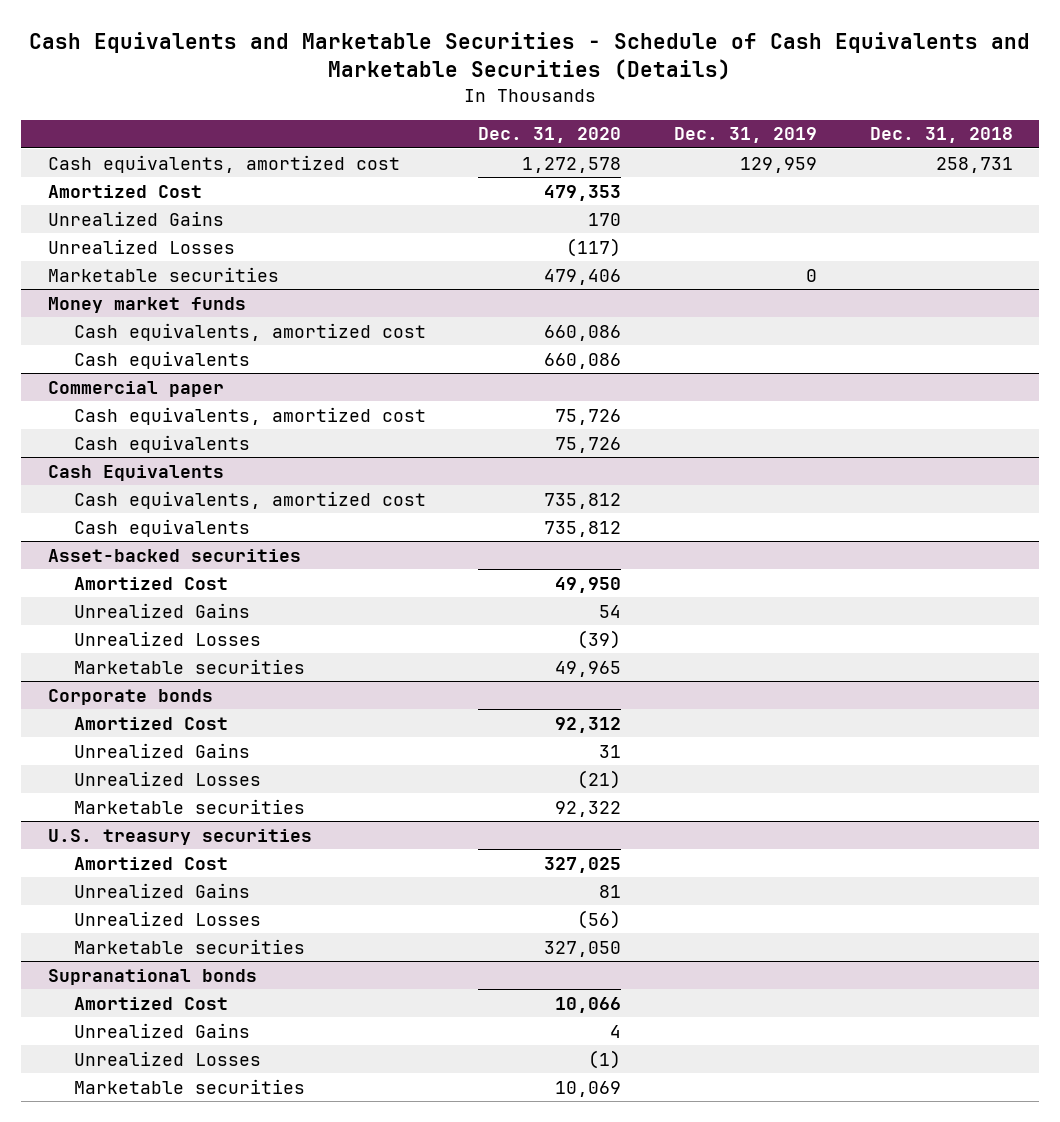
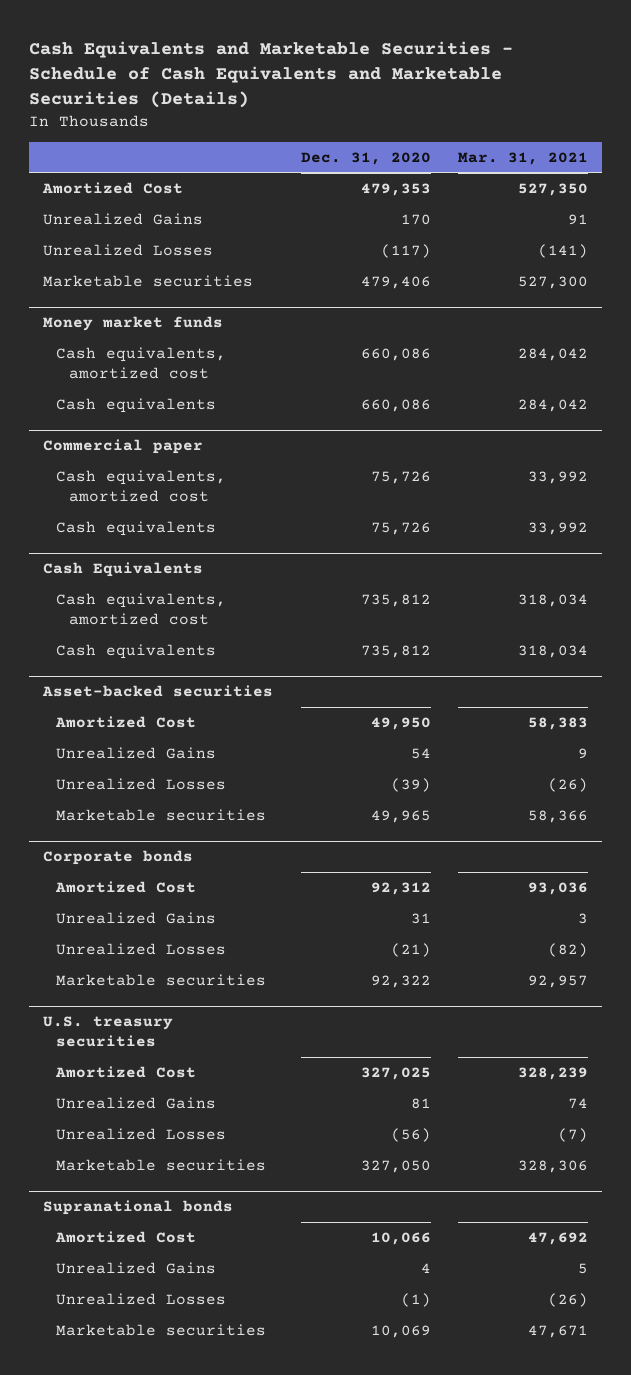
[674,127,818,144] Dec. 31, 2019 -> none
[869,127,1013,144] Dec. 31, 2018 -> none
none -> [458,151,589,165] Mar. 31, 2021
[47,154,400,173] Cash equivalents, amortized cost -> none

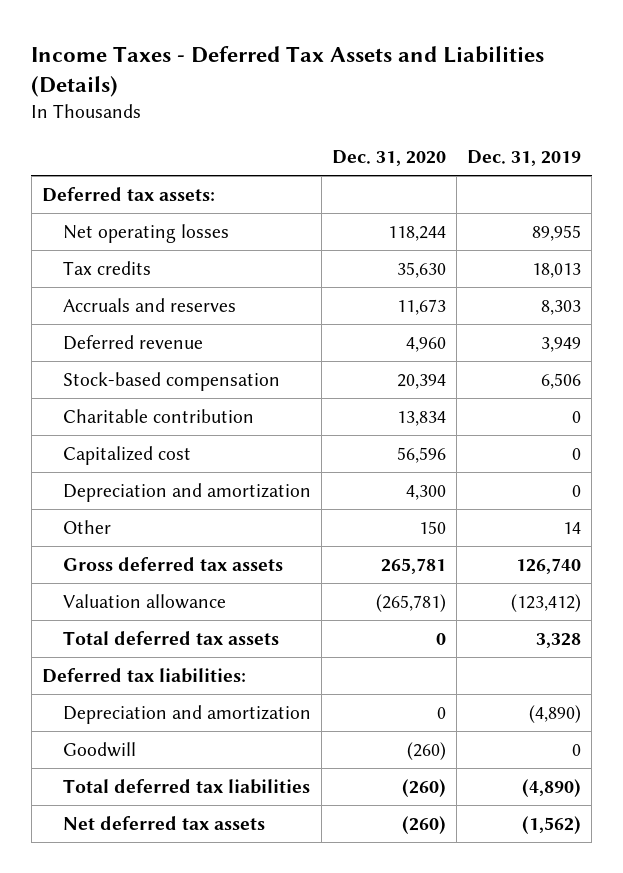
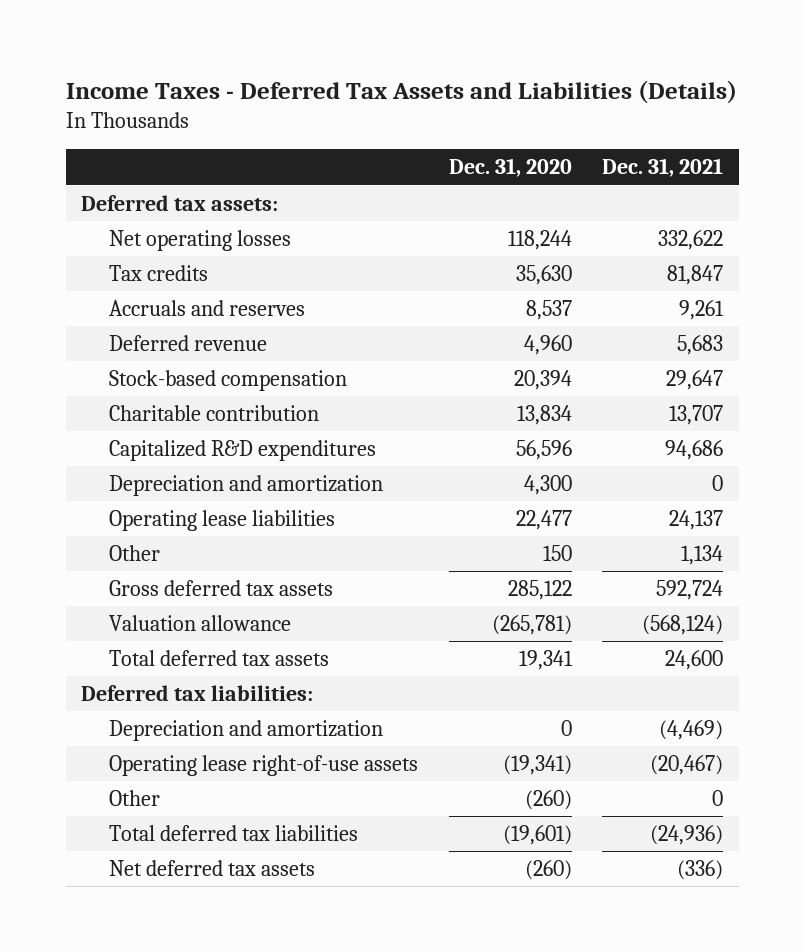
[467,149,582,166] Dec. 31, 2019 -> none
none -> [602,158,724,178] Dec. 31, 2021
[397,298,447,315] 11,673 -> [525,300,572,321] 8,537
[63,445,192,465] Capitalized cost -> [108,440,376,462] Capitalized R&D expenditures
none -> [108,510,335,532] Operating lease liabilities
[381,557,447,574] 265,781 -> [507,580,572,601] 285,122
[436,632,447,645] 0 -> [518,650,573,671] 19,341
[63,741,137,757] Goodwill -> none
none -> [108,755,418,777] Operating lease right-of-use assets
none -> [108,790,160,807] Other
[402,778,447,797] (260) -> [502,825,572,846] (19,601)

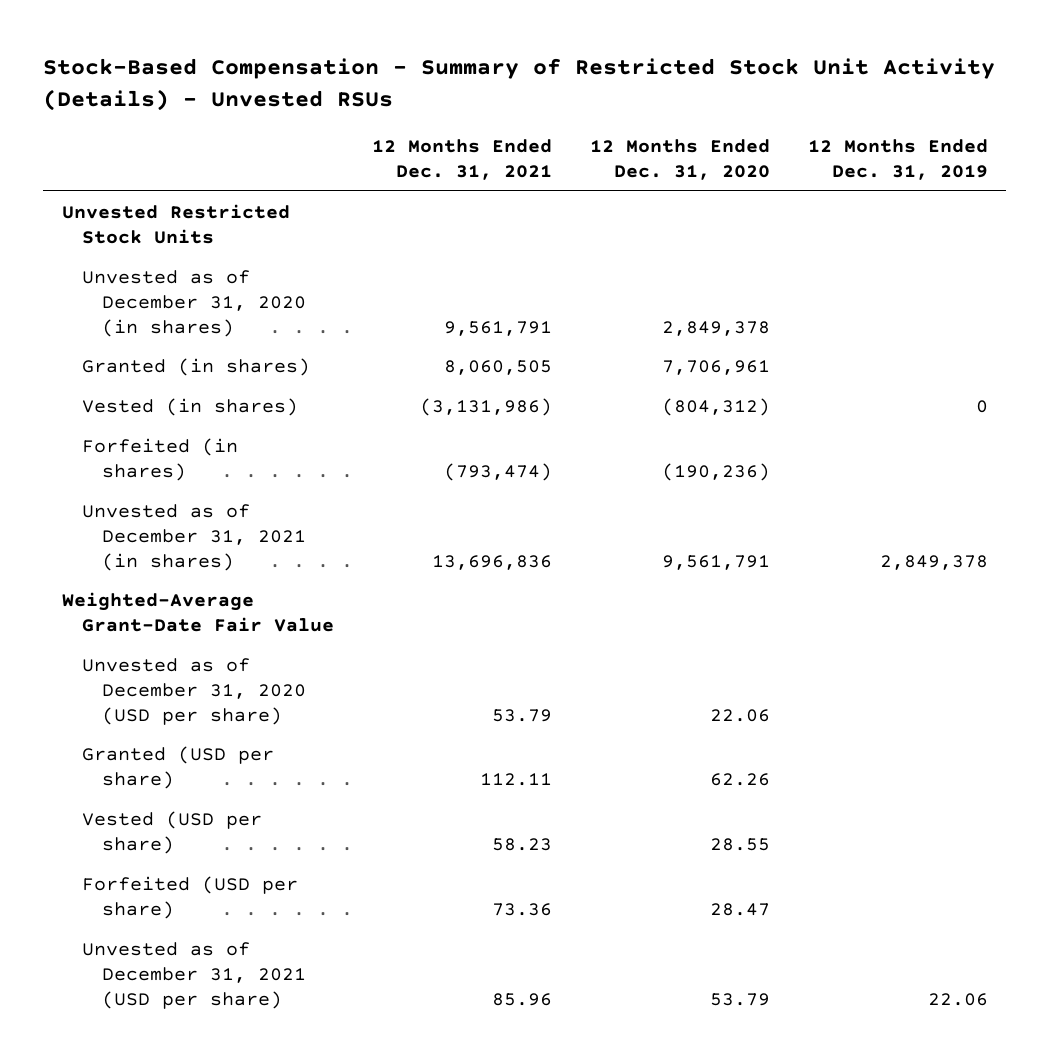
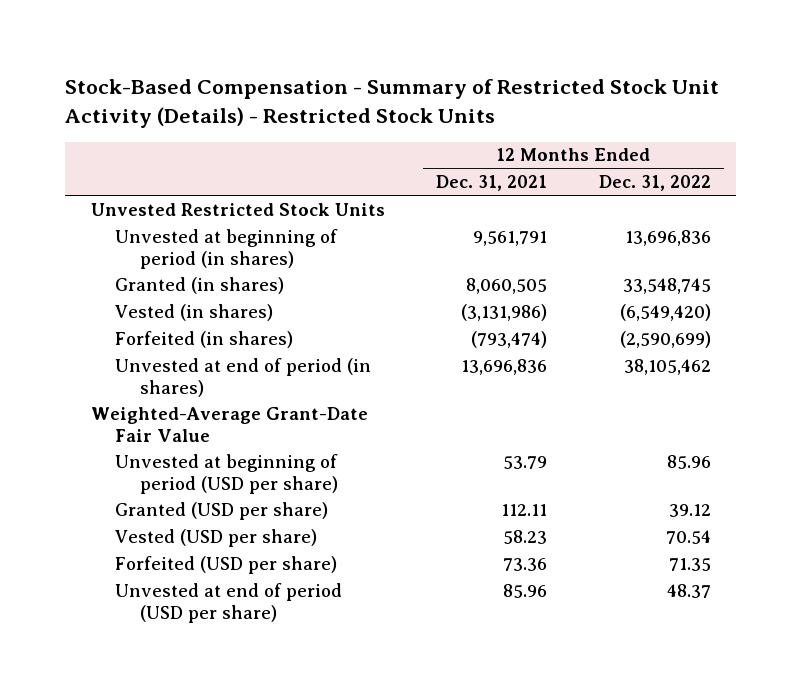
[43,58,996,111] Stock-Based Compensation - Summary of Restricted Stock Unit Activity (Details) - Unvested RSUs -> [65,79,720,129] Stock-Based Compensation - Summary of Restricted Stock Unit Activity (Details) - Restricted Stock Units
[589,138,770,180] 12 Months Ended Dec. 31, 2020 -> none
[807,138,988,180] 12 Months Ended Dec. 31, 2019 -> none
none -> [598,175,711,192] Dec. 31, 2022
[81,269,306,337] Unvested as of December 31, 2020 (in shares) -> [115,228,339,269] Unvested at beginning of period (in shares)
[81,503,306,571] Unvested as of December 31, 2021 (in shares) -> [115,357,372,397] Unvested at end of period (in shares)
[81,657,306,725] Unvested as of December 31, 2020 (USD per share) -> [115,453,339,494] Unvested at beginning of period (USD per share)
[81,941,306,1009] Unvested as of December 31, 2021 (USD per share) -> [115,582,343,623] Unvested at end of period (USD per share)

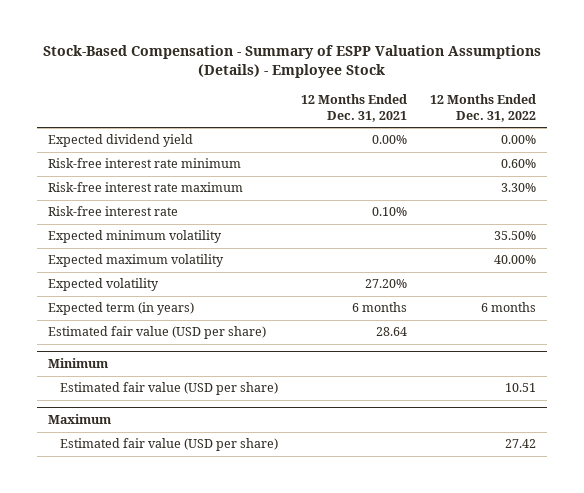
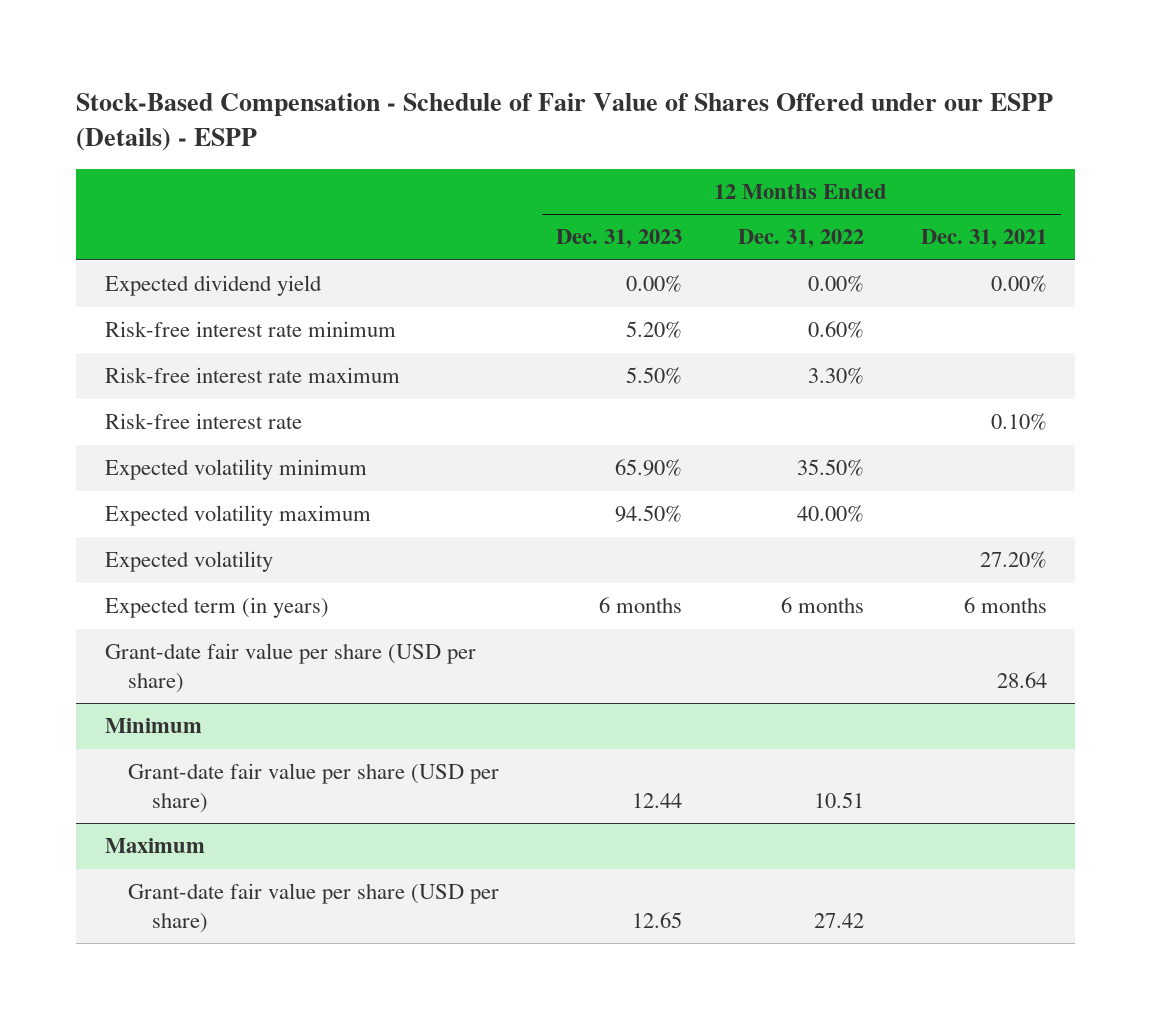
[42,44,541,79] Stock-Based Compensation - Summary of ESPP Valuation Assumptions (Details) - Employee Stock -> [76,93,1054,152] Stock-Based Compensation - Schedule of Fair Value of Shares Offered under our ESPP (Details) - ESPP
none -> [555,229,682,249] Dec. 31, 2023
[48,230,223,244] Expected minimum volatility -> [104,459,367,481] Expected volatility minimum
[48,254,225,268] Expected maximum volatility -> [104,505,371,527] Expected volatility maximum
[48,326,267,340] Estimated fair value (USD per share) -> [104,643,476,693] Grant-date fair value per share (USD per share)
[60,382,279,396] Estimated fair value (USD per share) -> [128,763,500,813] Grant-date fair value per share (USD per share)
[60,438,279,452] Estimated fair value (USD per share) -> [128,883,500,933] Grant-date fair value per share (USD per share)

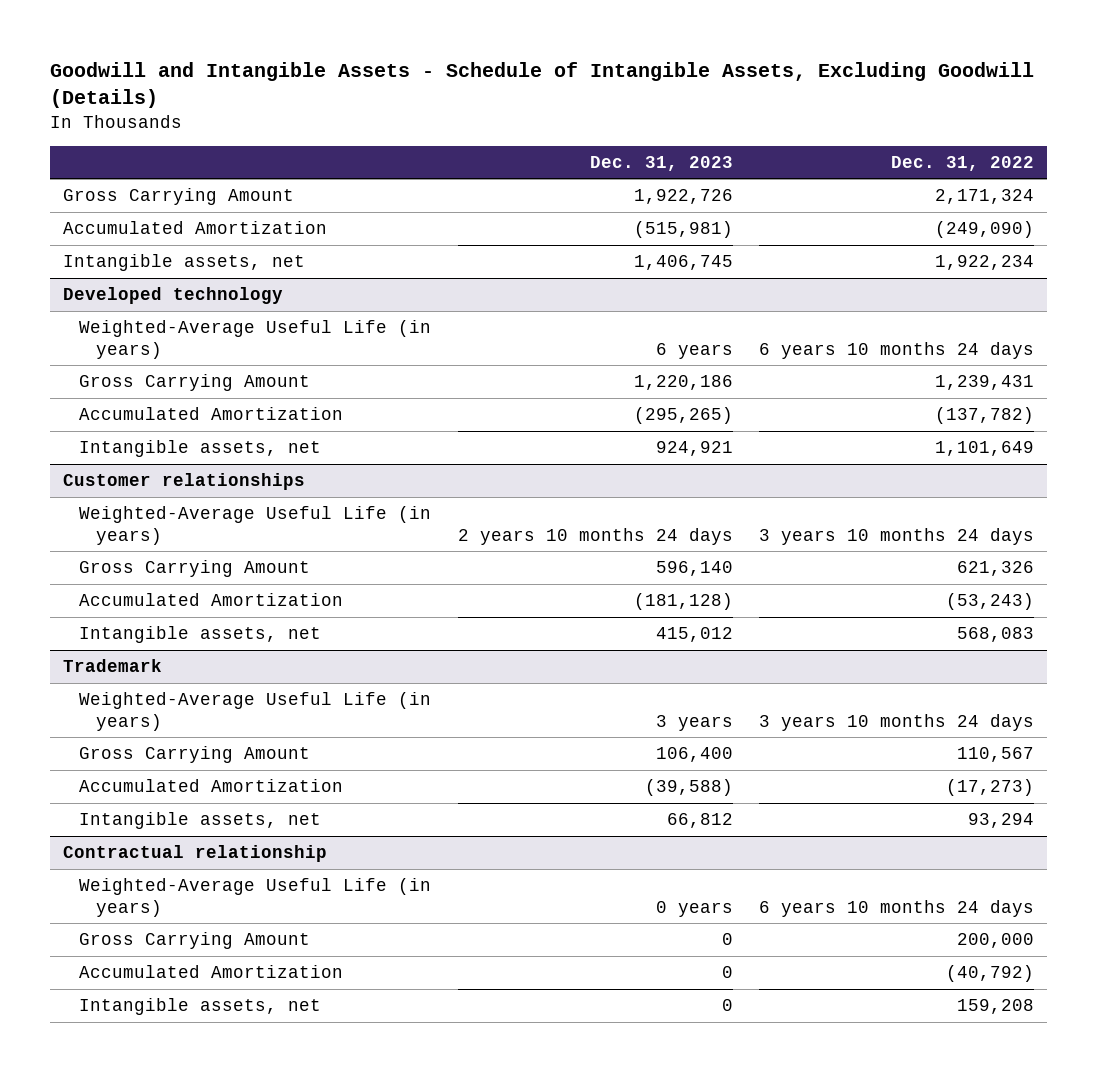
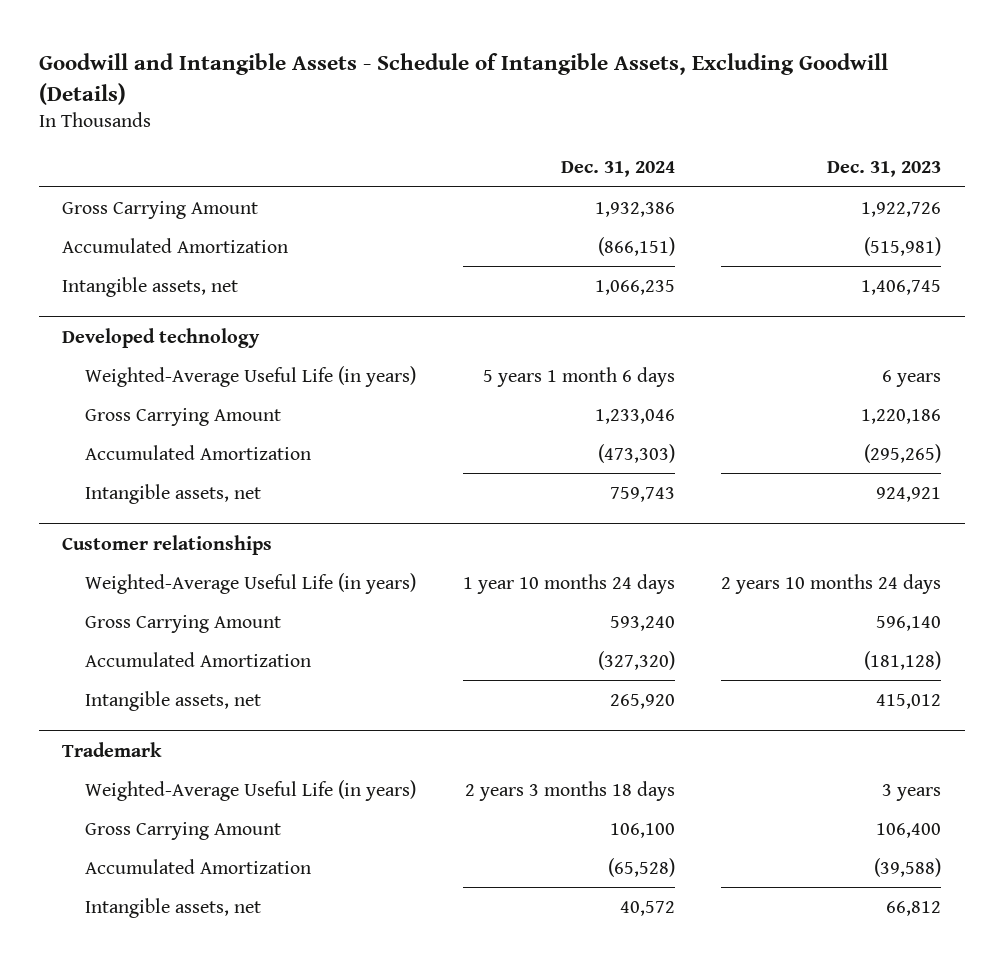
[890,155,1034,171] Dec. 31, 2022 -> none
none -> [560,161,675,178] Dec. 31, 2024
[63,845,328,863] Contractual relationship -> none
[79,878,432,917] Weighted-Average Useful Life (in years) -> none
[79,932,311,950] Gross Carrying Amount -> none
[79,965,344,979] Accumulated Amortization -> none
[79,998,322,1016] Intangible assets, net -> none

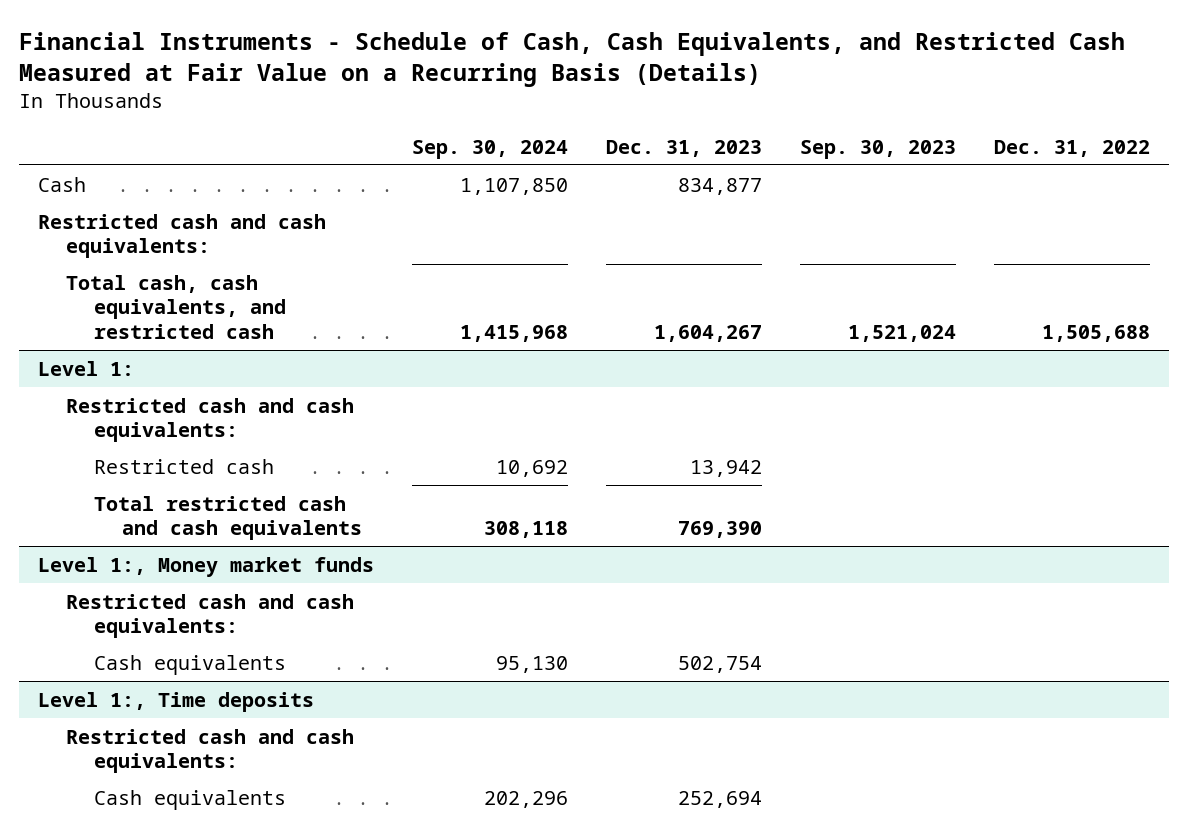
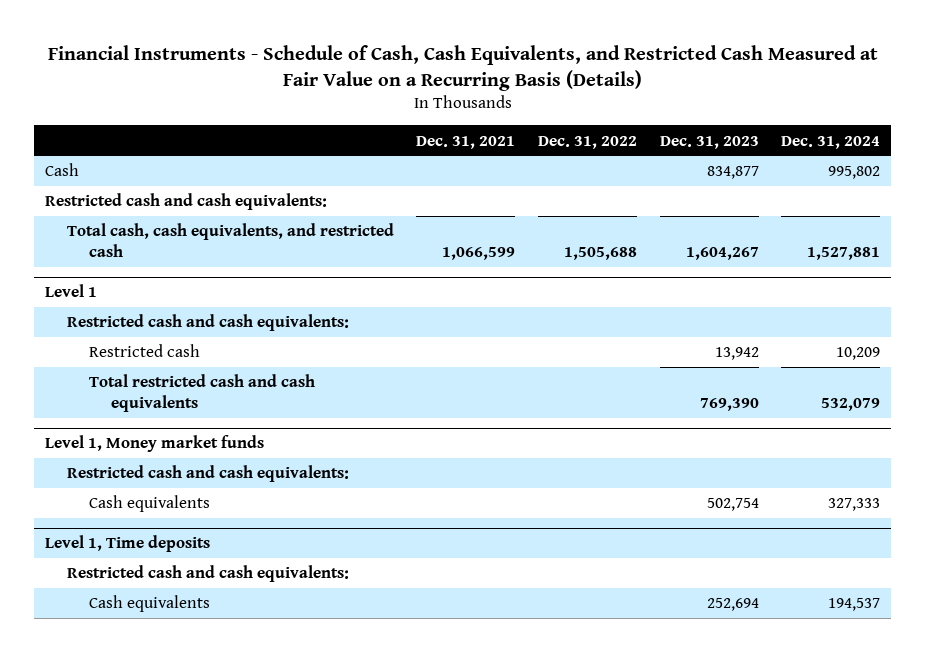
[412,139,569,159] Sep. 30, 2024 -> none
[799,139,956,159] Sep. 30, 2023 -> none
none -> [416,135,516,149] Dec. 31, 2021
none -> [781,135,881,149] Dec. 31, 2024
[38,360,135,376] Level 1: -> [44,284,97,298] Level 1
[38,556,375,577] Level 1:, Money market funds -> [44,435,264,453] Level 1, Money market funds
[38,691,315,712] Level 1:, Time deposits -> [44,535,210,553] Level 1, Time deposits

